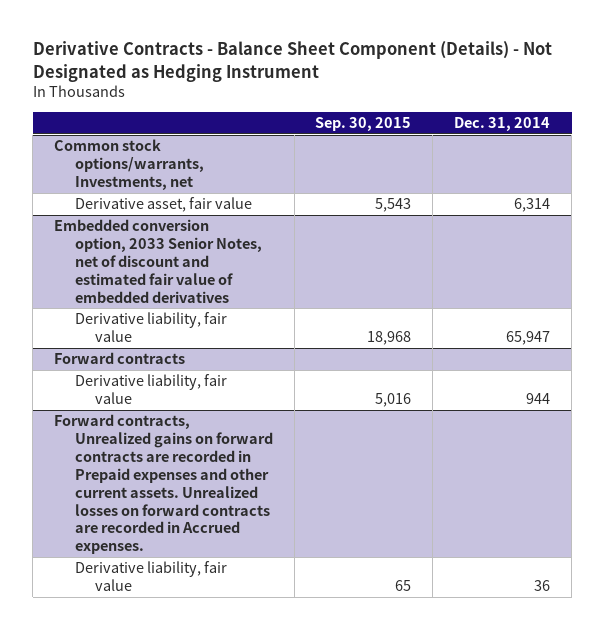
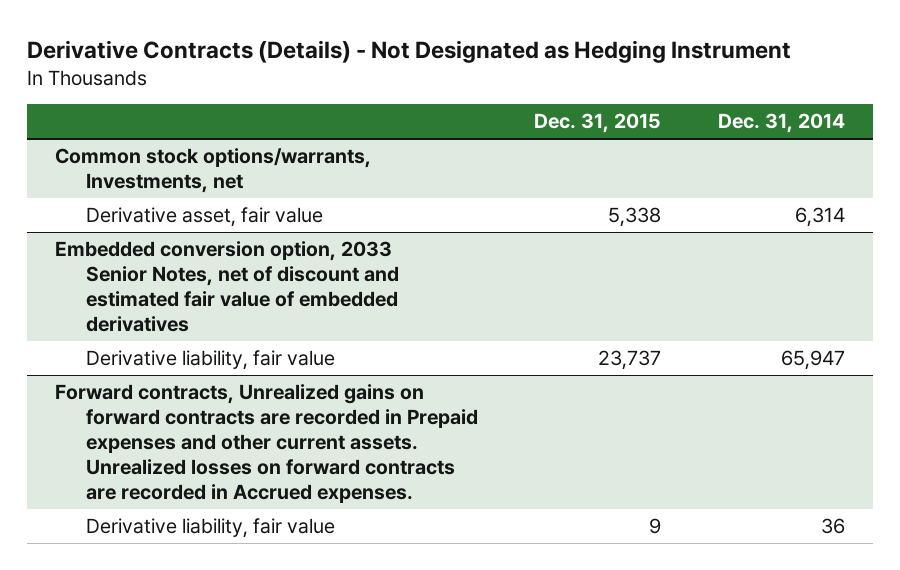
[32,41,552,82] Derivative Contracts - Balance Sheet Component (Details) - Not Designated as Hedging Instrument -> [26,39,791,63] Derivative Contracts (Details) - Not Designated as Hedging Instrument
[315,117,412,132] Sep. 30, 2015 -> none
none -> [534,113,662,134] Dec. 31, 2015
[54,352,186,365] Forward contracts -> none
[74,374,227,405] Derivative liability, fair value -> none

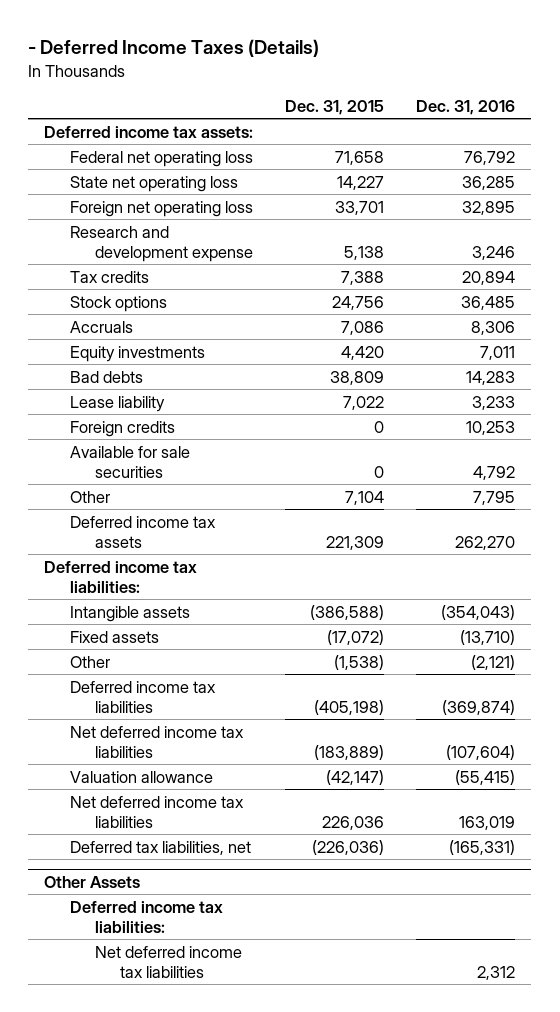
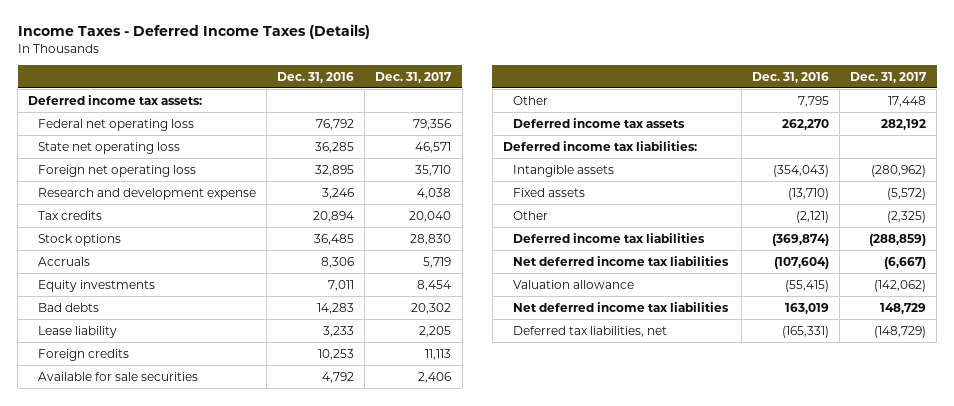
[28,39,320,58] - Deferred Income Taxes (Details) -> [17,24,370,40] Income Taxes - Deferred Income Taxes (Details)
[285,99,385,115] Dec. 31, 2015 -> none
none -> [375,71,453,83] Dec. 31, 2017
[44,875,141,888] Other Assets -> none
[69,900,223,933] Deferred income tax liabilities: -> none
[95,945,243,978] Net deferred income tax liabilities -> none

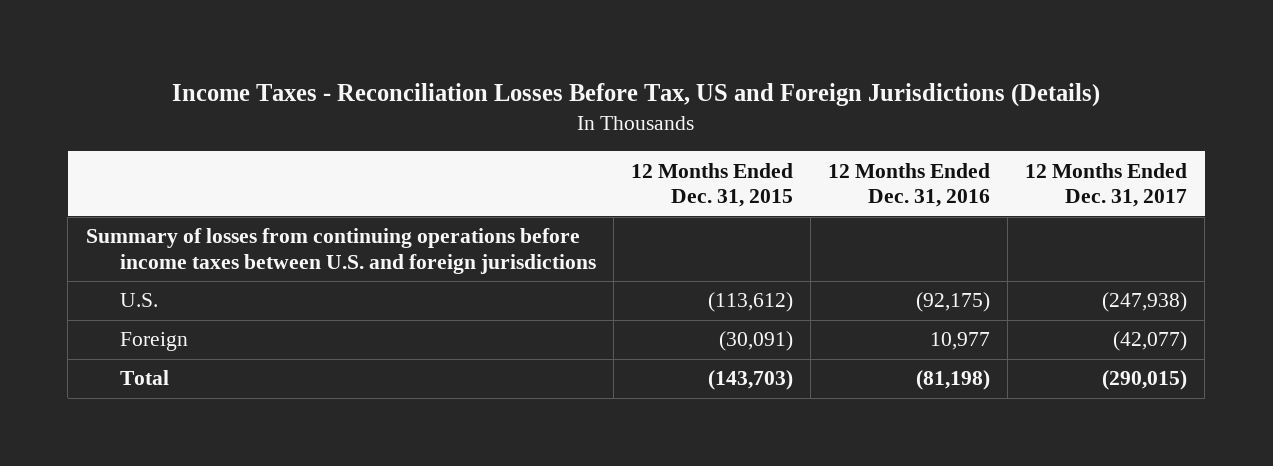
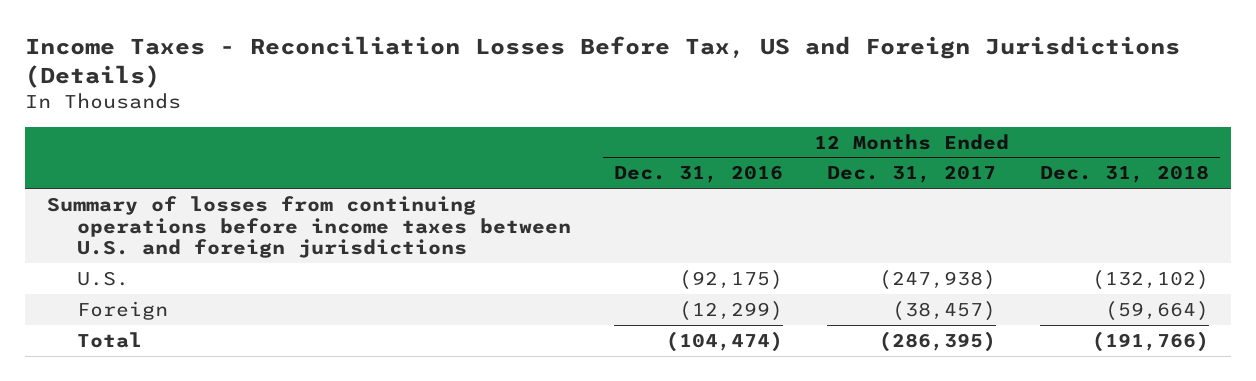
[630,162,793,208] 12 Months Ended Dec. 31, 2015 -> none
none -> [1039,165,1209,184] Dec. 31, 2018
[930,332,991,351] 10,977 -> [679,300,784,321] (12,299)
[1113,331,1188,352] (42,077) -> [892,300,997,321] (38,457)
[916,370,991,391] (81,198) -> [666,330,784,352] (104,474)
[1102,370,1188,391] (290,015) -> [879,330,997,352] (286,395)

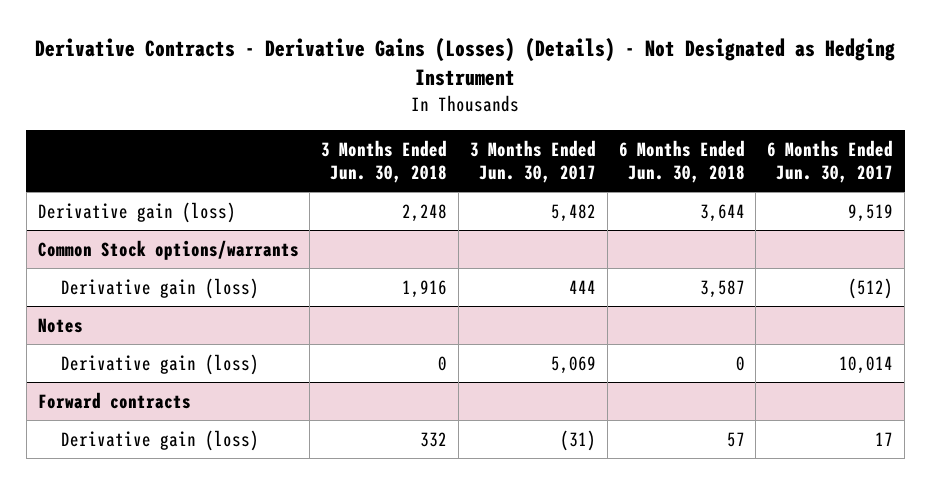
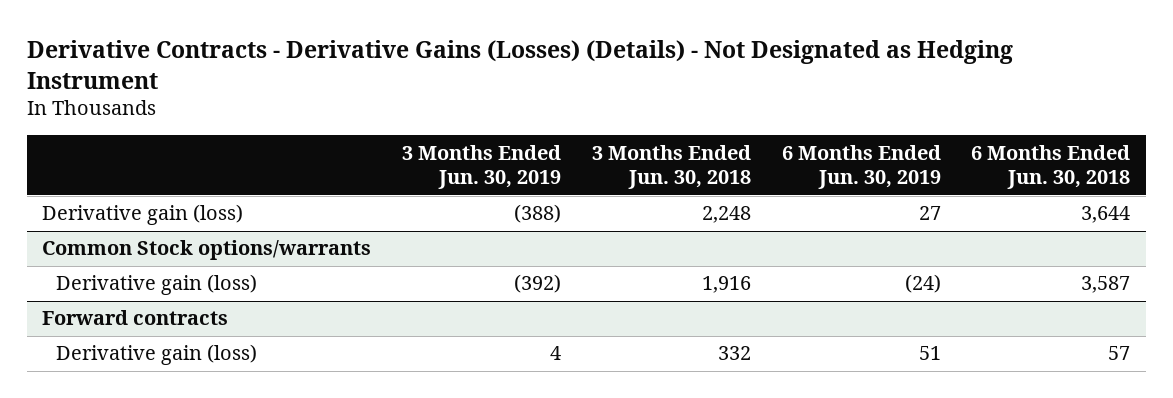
[469,140,596,184] 3 Months Ended Jun. 30, 2017 -> none
[767,140,894,184] 6 Months Ended Jun. 30, 2017 -> none
none -> [402,144,562,190] 3 Months Ended Jun. 30, 2019
none -> [781,144,941,190] 6 Months Ended Jun. 30, 2019
[37,317,83,333] Notes -> none
[60,353,259,375] Derivative gain (loss) -> none

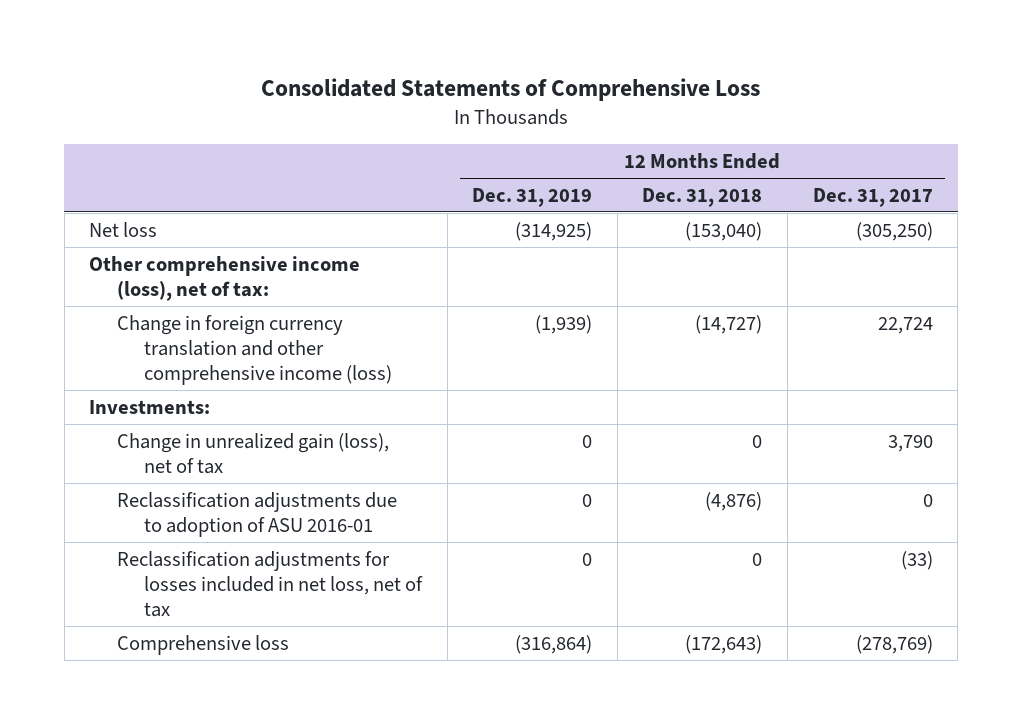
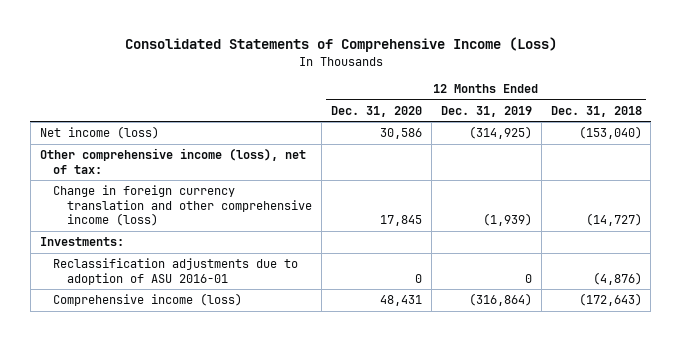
[260,78,760,102] Consolidated Statements of Comprehensive Loss -> [124,37,557,53] Consolidated Statements of Comprehensive Income (Loss)
[812,187,933,207] Dec. 31, 2017 -> none
none -> [330,105,422,117] Dec. 31, 2020
[89,221,158,237] Net loss -> [39,126,159,140] Net income (loss)
[116,432,389,474] Change in unrealized gain (loss), net of tax -> none
[116,550,424,618] Reclassification adjustments for losses included in net loss, net of tax -> none
[116,634,289,655] Comprehensive loss -> [53,293,243,307] Comprehensive income (loss)

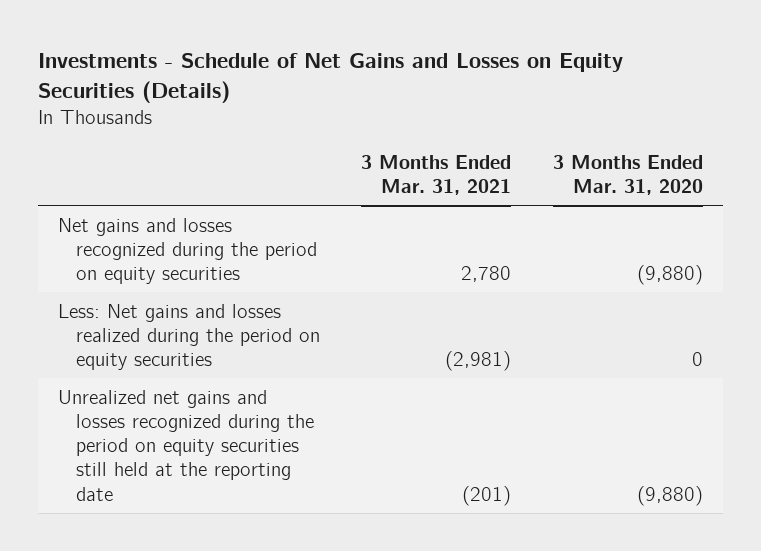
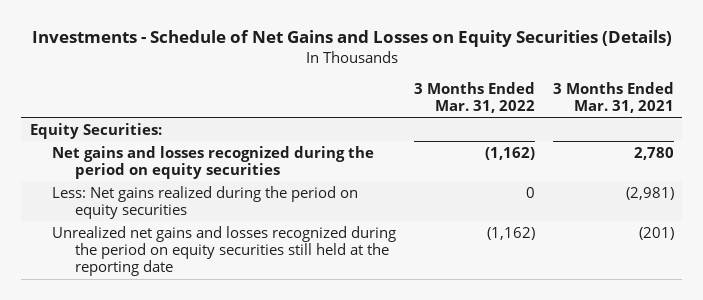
[552,154,703,195] 3 Months Ended Mar. 31, 2020 -> none
none -> [413,81,535,113] 3 Months Ended Mar. 31, 2022
none -> [29,122,162,139] Equity Securities:
[58,303,321,371] Less: Net gains and losses realized during the period on equity securities -> [52,185,359,219] Less: Net gains realized during the period on equity securities

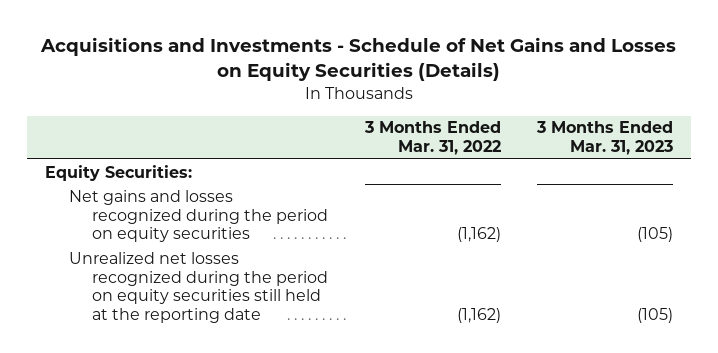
[31,30,672,48] Investments - Schedule of Net Gains and Losses on Equity Securities (Details) -> [40,37,677,82] Acquisitions and Investments - Schedule of Net Gains and Losses on Equity Securities (Details)
[552,81,674,113] 3 Months Ended Mar. 31, 2021 -> none
none -> [535,121,673,156] 3 Months Ended Mar. 31, 2023
[52,185,359,219] Less: Net gains realized during the period on equity securities -> none
[52,225,397,277] Unrealized net gains and losses recognized during the period on equity securities still held at the reporting date -> [68,251,329,323] Unrealized net losses recognized during the period on equity securities still held at the reporting date

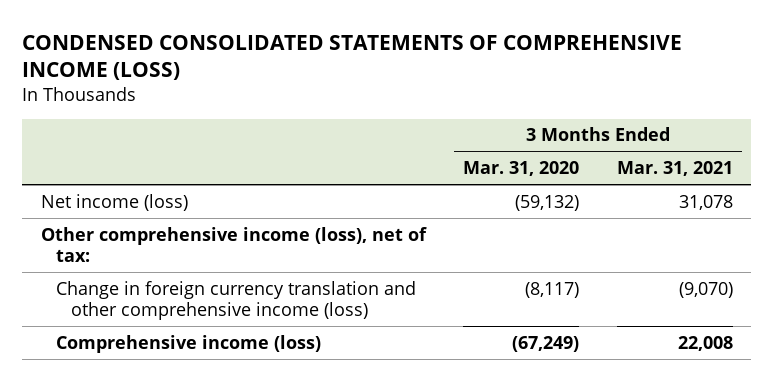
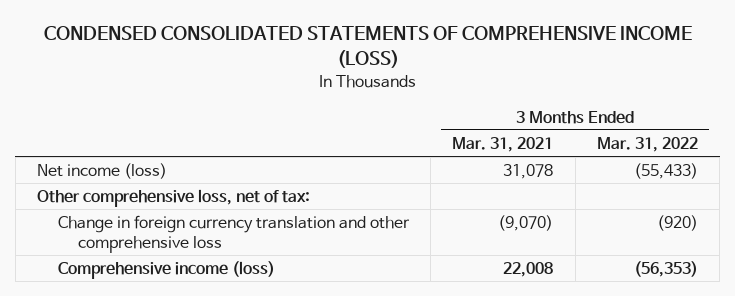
[463,161,580,177] Mar. 31, 2020 -> none
none -> [597,136,699,152] Mar. 31, 2022
[40,226,427,262] Other comprehensive income (loss), net of tax: -> [37,189,311,208] Other comprehensive loss, net of tax:
[56,280,417,320] Change in foreign currency translation and other comprehensive income (loss) -> [57,215,410,253] Change in foreign currency translation and other comprehensive loss

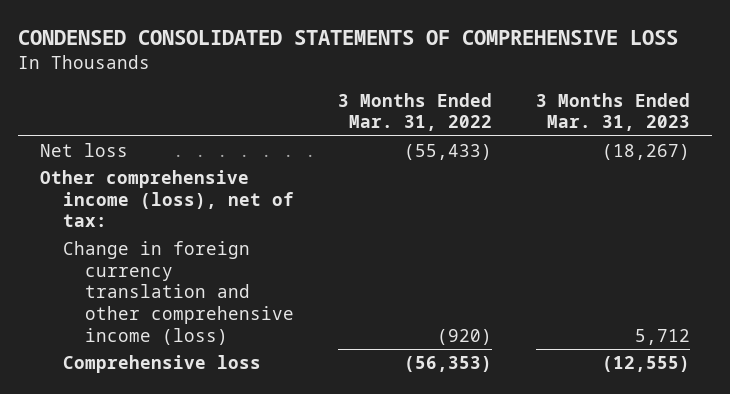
[43,26,692,69] CONDENSED CONSOLIDATED STATEMENTS OF COMPREHENSIVE INCOME (LOSS) -> [17,30,678,46] CONDENSED CONSOLIDATED STATEMENTS OF COMPREHENSIVE LOSS
[452,136,554,152] Mar. 31, 2021 -> none
none -> [536,92,691,132] 3 Months Ended Mar. 31, 2023
[37,163,168,180] Net income (loss) -> [39,142,128,157] Net loss
[37,189,311,208] Other comprehensive loss, net of tax: -> [39,169,294,228] Other comprehensive income (loss), net of tax:
[57,215,410,253] Change in foreign currency translation and other comprehensive loss -> [62,240,295,345] Change in foreign currency translation and other comprehensive income (loss)
[57,261,275,280] Comprehensive income (loss) -> [62,354,261,373] Comprehensive loss

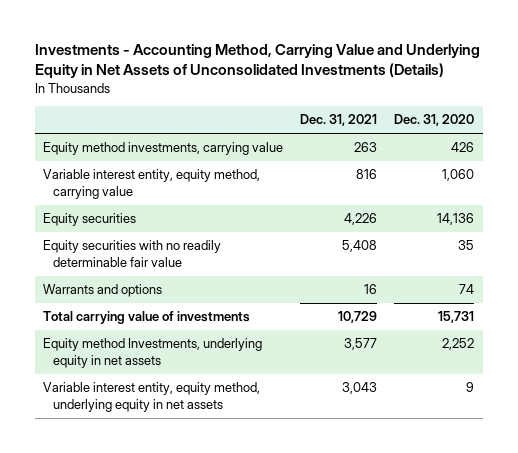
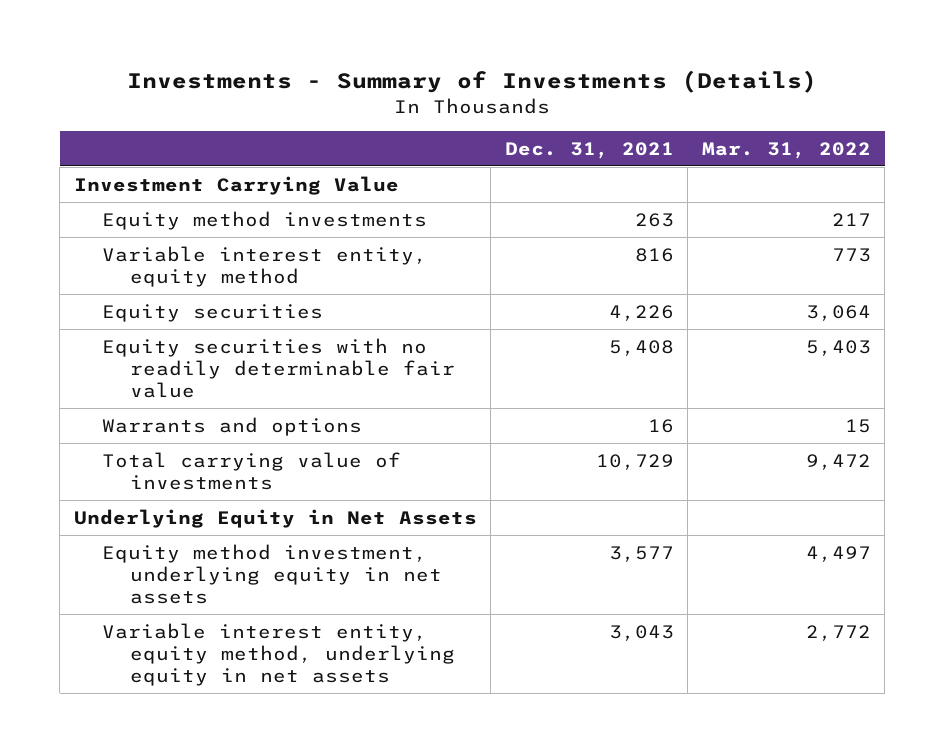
[34,43,480,79] Investments - Accounting Method, Carrying Value and Underlying Equity in Net Assets of Unconsolidated Investments (Details) -> [127,70,818,94] Investments - Summary of Investments (Details)
[394,114,475,127] Dec. 31, 2020 -> none
none -> [701,141,871,159] Mar. 31, 2022
none -> [73,175,399,195] Investment Carrying Value
[43,142,284,156] Equity method investments, carrying value -> [102,210,428,230] Equity method investments
[43,169,261,200] Variable interest entity, equity method, carrying value -> [102,245,428,287] Variable interest entity, equity method
none -> [73,508,477,528] Underlying Equity in Net Assets
[43,338,263,369] Equity method Investments, underlying equity in net assets -> [102,543,443,604] Equity method investment, underlying equity in net assets

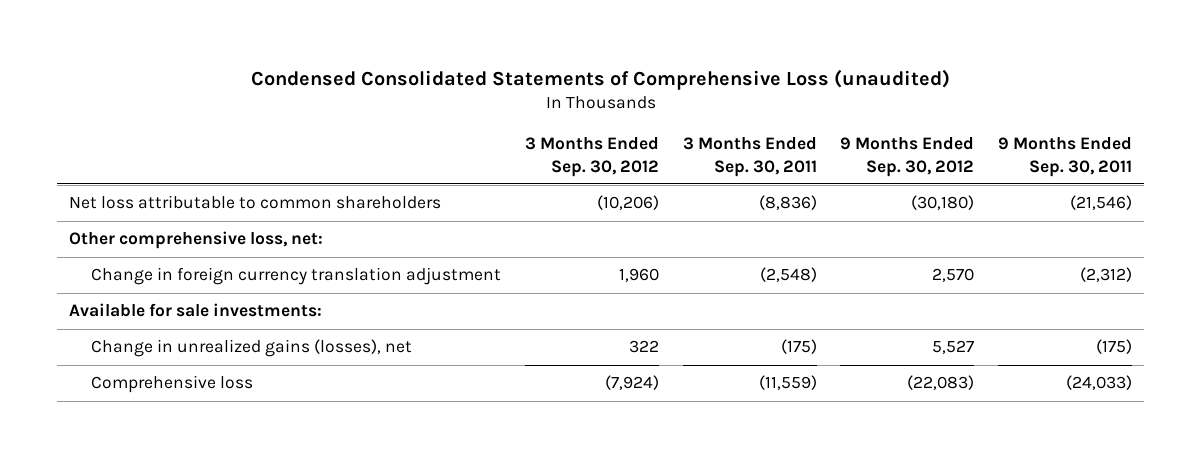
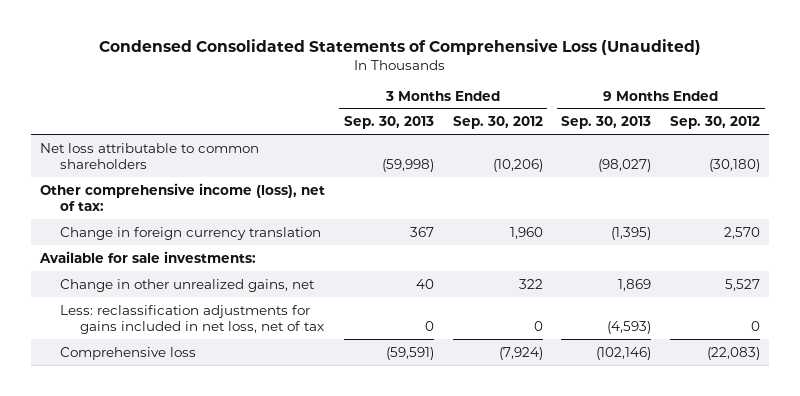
[250,68,950,90] Condensed Consolidated Statements of Comprehensive Loss (unaudited) -> [99,38,702,55] Condensed Consolidated Statements of Comprehensive Loss (Unaudited)
[682,137,817,177] 3 Months Ended Sep. 30, 2011 -> none
[997,137,1132,177] 9 Months Ended Sep. 30, 2011 -> none
none -> [343,116,434,130] Sep. 30, 2013
none -> [561,116,652,130] Sep. 30, 2013
[69,231,324,250] Other comprehensive loss, net: -> [40,182,326,211] Other comprehensive income (loss), net of tax:
[91,267,502,286] Change in foreign currency translation adjustment -> [60,226,322,240] Change in foreign currency translation
[91,339,413,358] Change in unrealized gains (losses), net -> [60,278,316,292] Change in other unrealized gains, net
none -> [60,304,325,334] Less: reclassification adjustments for gains included in net loss, net of tax

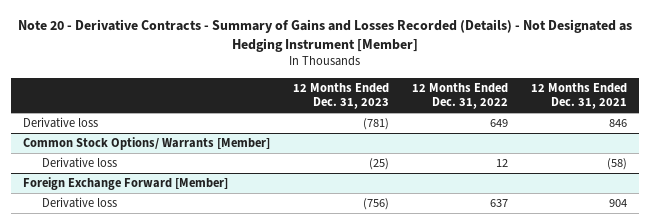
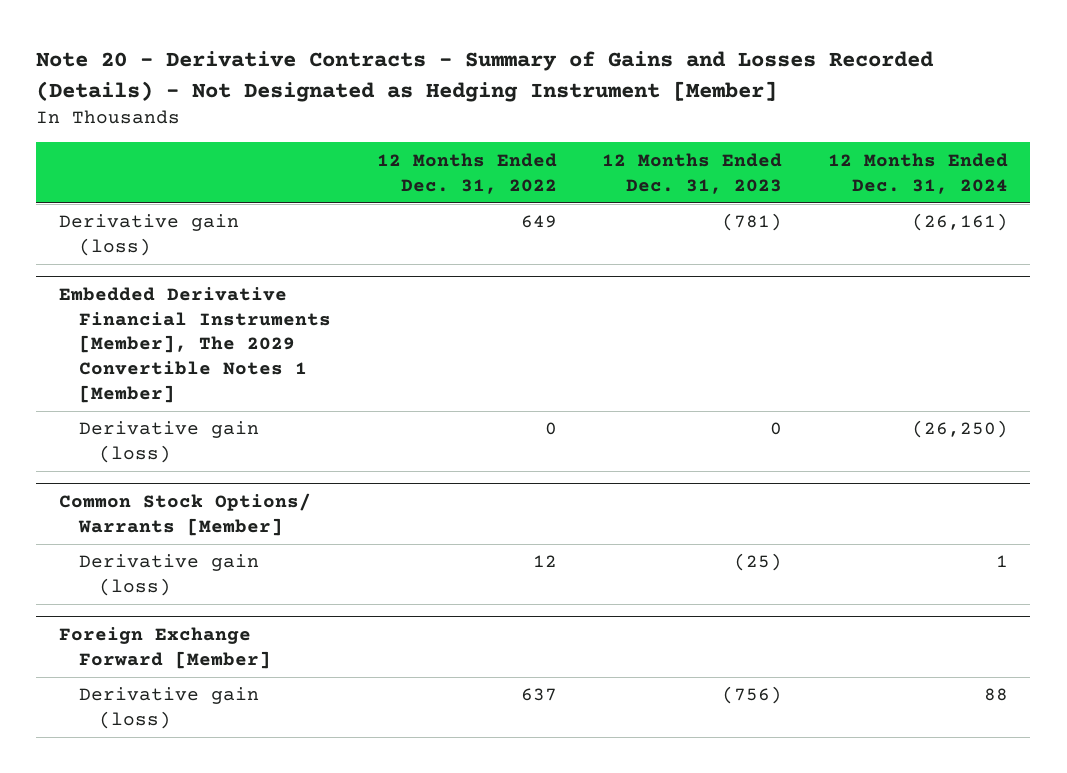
[531,82,628,110] 12 Months Ended Dec. 31, 2021 -> none
none -> [827,152,1008,194] 12 Months Ended Dec. 31, 2024
[22,117,98,129] Derivative loss -> [59,214,240,257] Derivative gain (loss)
none -> [59,286,332,403] Embedded Derivative Financial Instruments [Member], The 2029 Convertible Notes 1 [Member]
none -> [79,421,260,464] Derivative gain (loss)
[41,157,117,169] Derivative loss -> [79,554,260,597] Derivative gain (loss)
[41,197,117,209] Derivative loss -> [79,687,260,730] Derivative gain (loss)

